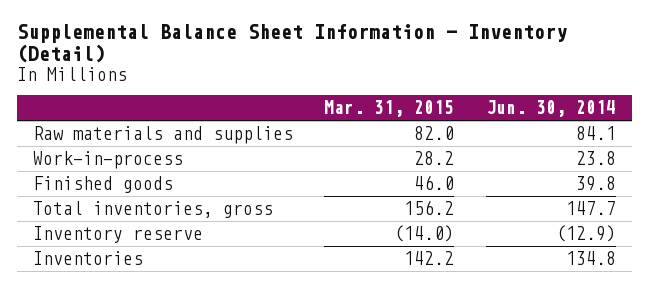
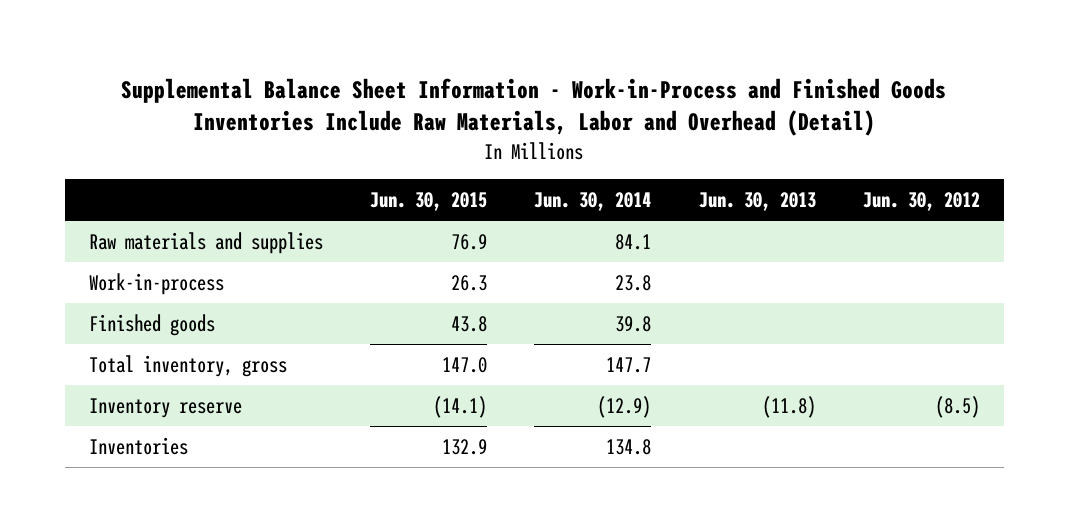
[17,24,568,64] Supplemental Balance Sheet Information - Inventory (Detail) -> [121,77,947,137] Supplemental Balance Sheet Information - Work-in-Process and Finished Goods Inventories Include Raw Materials, Labor and Overhead (Detail)
[324,100,455,118] Mar. 31, 2015 -> none
none -> [370,192,488,212] Jun. 30, 2015
none -> [698,192,816,212] Jun. 30, 2013
none -> [863,192,981,212] Jun. 30, 2012
[32,201,273,219] Total inventories, gross -> [88,354,287,377] Total inventory, gross

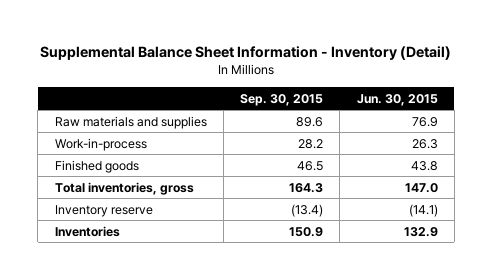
[121,77,947,137] Supplemental Balance Sheet Information - Work-in-Process and Finished Goods Inventories Include Raw Materials, Labor and Overhead (Detail) -> [40,46,452,61] Supplemental Balance Sheet Information - Inventory (Detail)
[534,192,652,212] Jun. 30, 2014 -> none
[698,192,816,212] Jun. 30, 2013 -> none
[863,192,981,212] Jun. 30, 2012 -> none
none -> [240,93,324,106] Sep. 30, 2015
[88,354,287,377] Total inventory, gross -> [54,181,194,195] Total inventories, gross

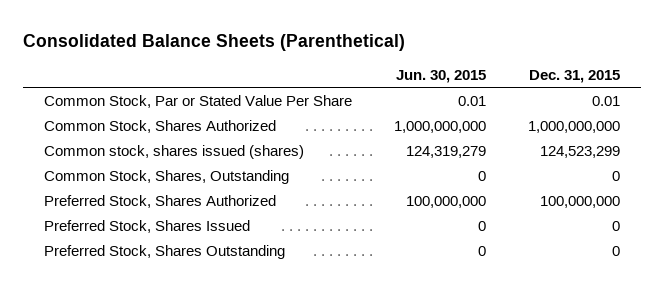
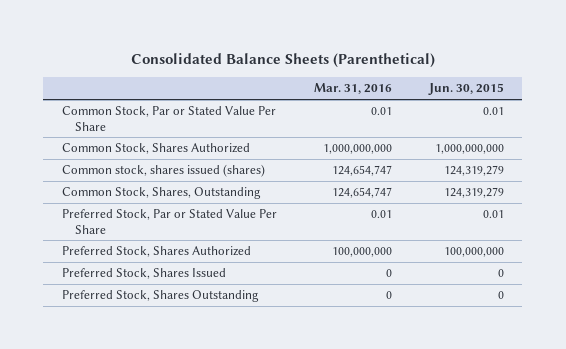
[529,69,621,83] Dec. 31, 2015 -> none
none -> [313,83,392,95] Mar. 31, 2016
[478,170,487,181] 0 -> [443,187,504,199] 124,319,279
none -> [61,209,277,234] Preferred Stock, Par or Stated Value Per Share

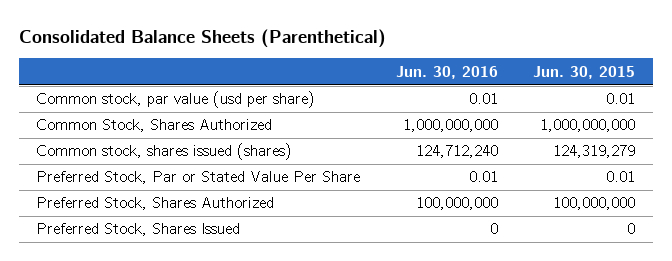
[313,83,392,95] Mar. 31, 2016 -> none
none -> [395,65,498,79] Jun. 30, 2016
[61,106,276,131] Common Stock, Par or Stated Value Per Share -> [36,91,316,109] Common stock, par value (usd per share)
[61,187,261,200] Common Stock, Shares, Outstanding -> none
[61,290,259,303] Preferred Stock, Shares Outstanding -> none

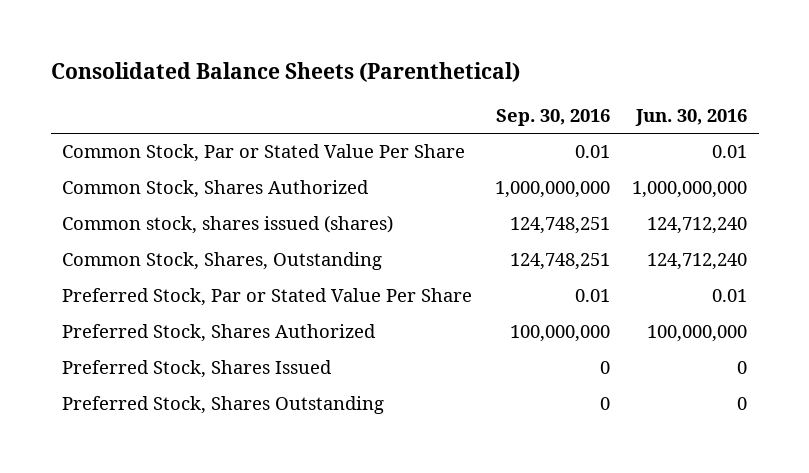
[533,65,636,79] Jun. 30, 2015 -> none
none -> [495,108,610,126] Sep. 30, 2016
[36,91,316,109] Common stock, par value (usd per share) -> [61,144,465,163] Common Stock, Par or Stated Value Per Share
none -> [61,252,382,271] Common Stock, Shares, Outstanding
none -> [61,396,384,415] Preferred Stock, Shares Outstanding

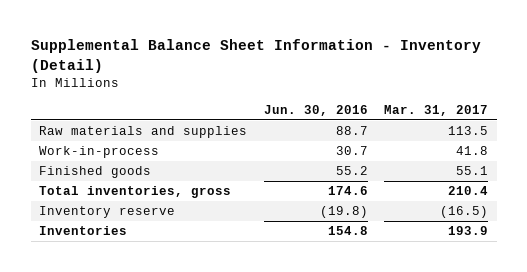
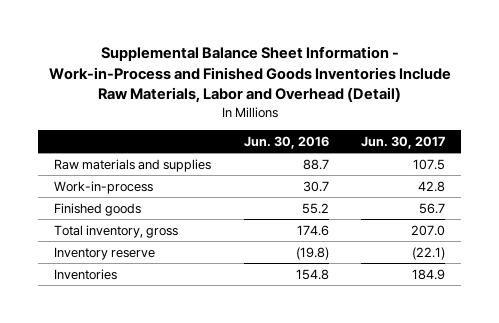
[30,39,481,73] Supplemental Balance Sheet Information - Inventory (Detail) -> [48,46,451,104] Supplemental Balance Sheet Information - Work-in-Process and Finished Goods Inventories Include Raw Materials, Labor and Overhead (Detail)
[384,104,489,116] Mar. 31, 2017 -> none
none -> [360,135,445,149] Jun. 30, 2017
[39,186,232,199] Total inventories, gross -> [54,224,179,238] Total inventory, gross

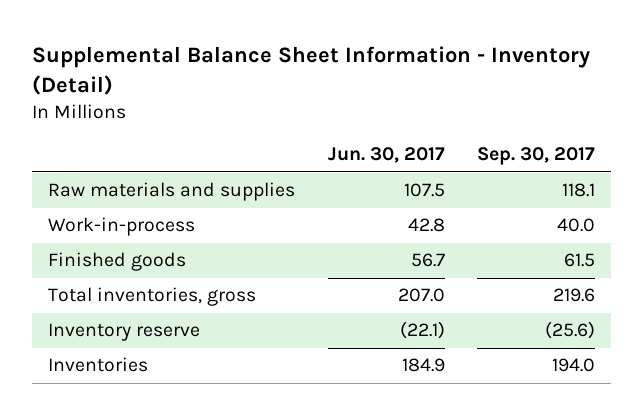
[48,46,451,104] Supplemental Balance Sheet Information - Work-in-Process and Finished Goods Inventories Include Raw Materials, Labor and Overhead (Detail) -> [31,45,590,95] Supplemental Balance Sheet Information - Inventory (Detail)
[243,135,329,149] Jun. 30, 2016 -> none
none -> [477,147,596,166] Sep. 30, 2017
[54,224,179,238] Total inventory, gross -> [48,287,257,307] Total inventories, gross

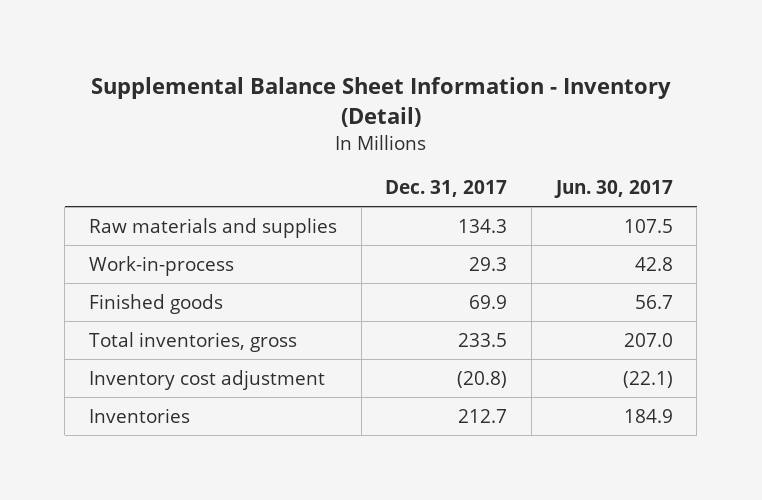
[477,147,596,166] Sep. 30, 2017 -> none
none -> [385,180,508,198] Dec. 31, 2017
[48,323,201,342] Inventory reserve -> [89,369,326,390] Inventory cost adjustment

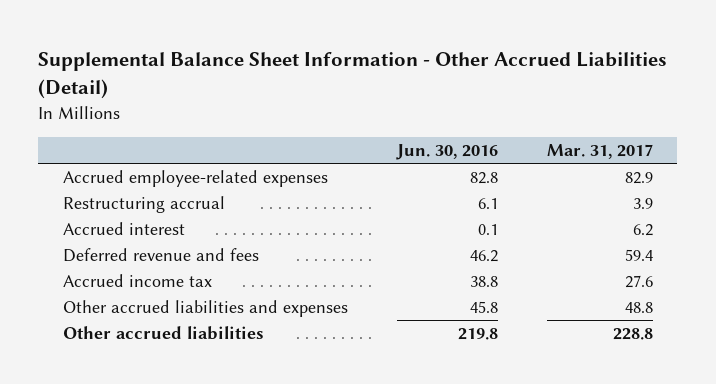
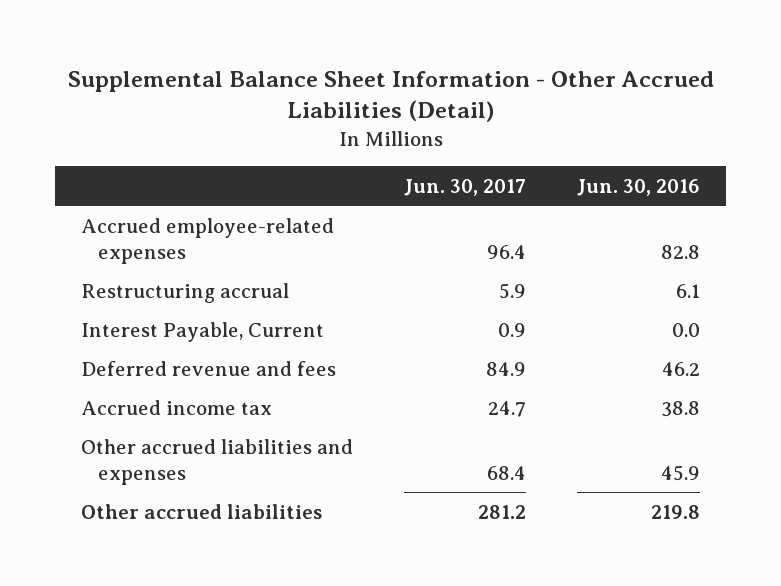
[546,143,653,159] Mar. 31, 2017 -> none
none -> [404,178,527,196] Jun. 30, 2017
[62,221,185,235] Accrued interest -> [81,321,325,342] Interest Payable, Current
[477,223,498,235] 0.1 -> [672,322,701,337] 0.0
[469,300,498,313] 45.8 -> [661,464,701,481] 45.9

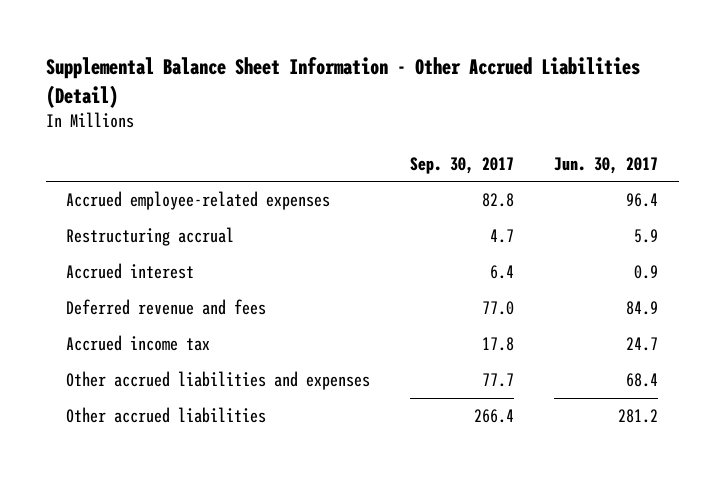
[577,178,701,196] Jun. 30, 2016 -> none
none -> [410,156,515,174] Sep. 30, 2017
[81,321,325,342] Interest Payable, Current -> [66,263,195,280] Accrued interest

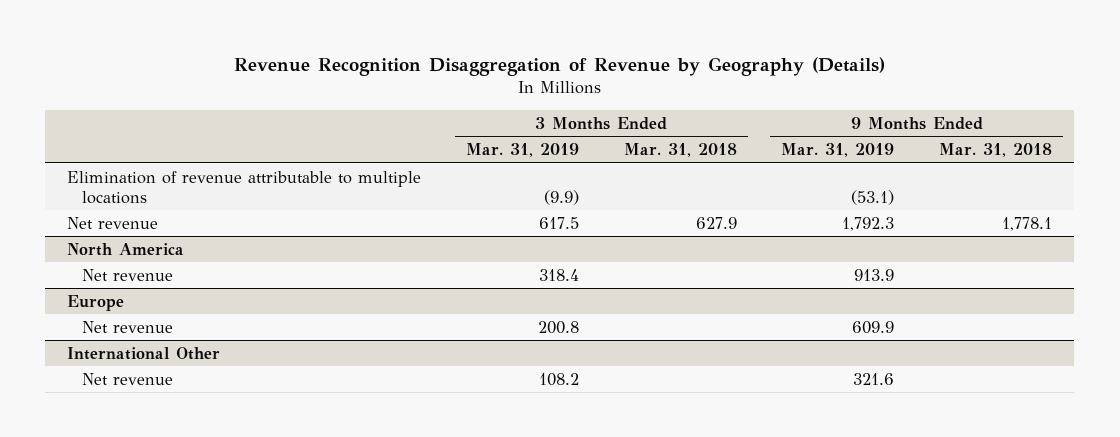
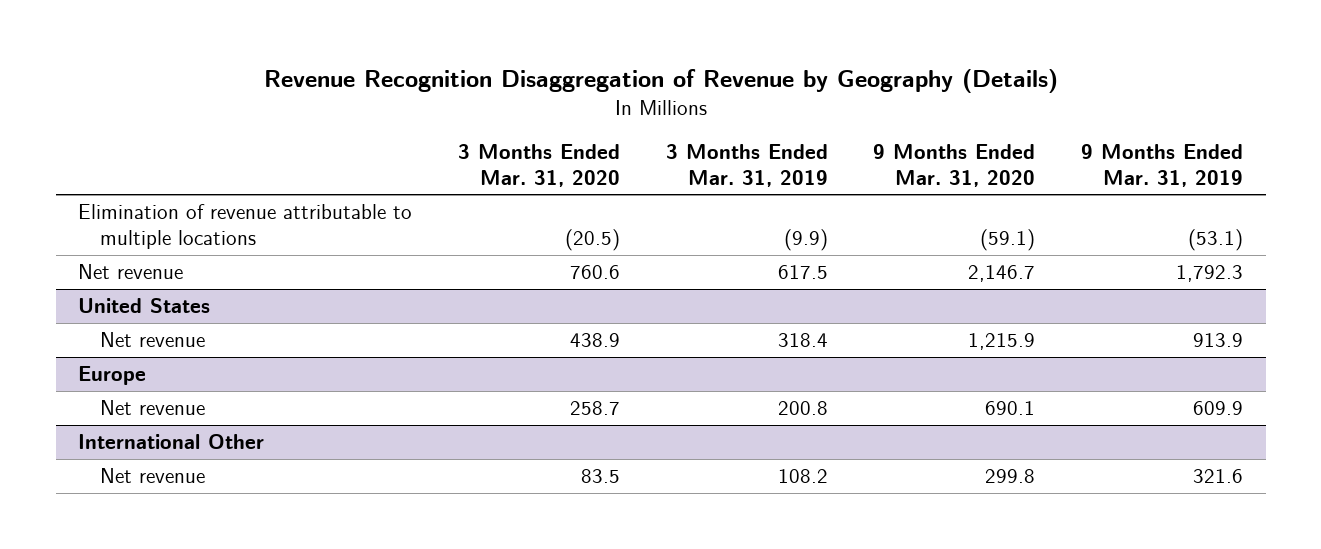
[623,143,737,158] Mar. 31, 2018 -> none
[939,143,1053,158] Mar. 31, 2018 -> none
none -> [458,143,621,187] 3 Months Ended Mar. 31, 2020
none -> [873,143,1036,187] 9 Months Ended Mar. 31, 2020
[67,242,185,256] North America -> [78,297,211,313] United States

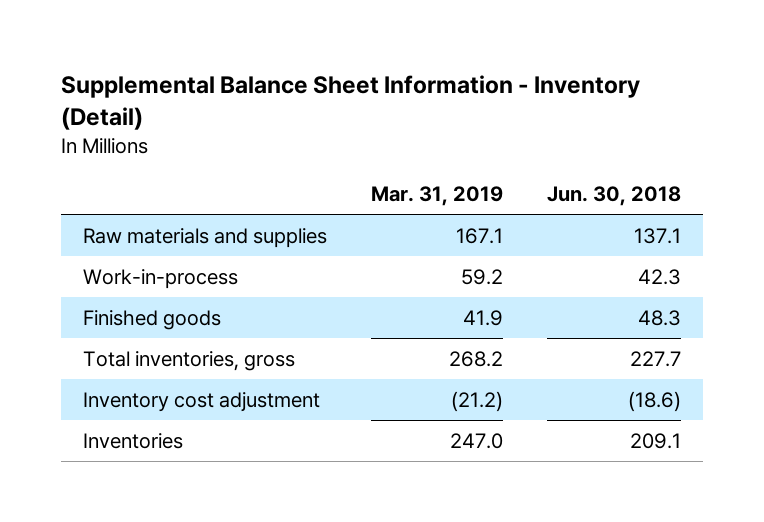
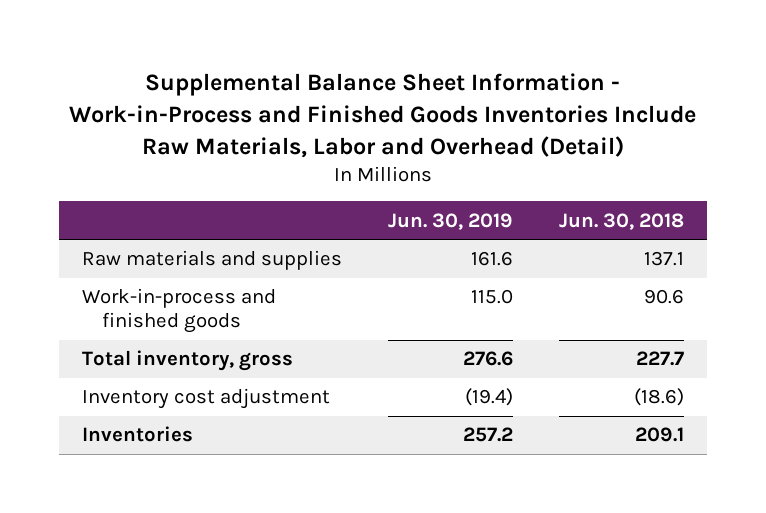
[61,75,641,130] Supplemental Balance Sheet Information - Inventory (Detail) -> [68,73,696,158] Supplemental Balance Sheet Information - Work-in-Process and Finished Goods Inventories Include Raw Materials, Labor and Overhead (Detail)
[371,185,504,206] Mar. 31, 2019 -> none
none -> [387,212,513,230] Jun. 30, 2019
[83,309,222,330] Finished goods -> none
[83,268,239,289] Work-in-process -> [81,288,276,334] Work-in-process and finished goods
[638,268,682,285] 42.3 -> [643,289,684,305] 90.6
[83,350,296,371] Total inventories, gross -> [81,350,293,372] Total inventory, gross

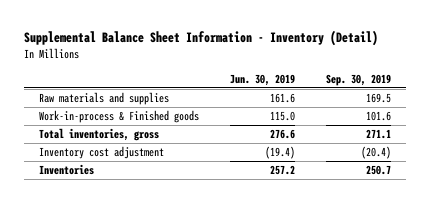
[68,73,696,158] Supplemental Balance Sheet Information - Work-in-Process and Finished Goods Inventories Include Raw Materials, Labor and Overhead (Detail) -> [24,30,379,47] Supplemental Balance Sheet Information - Inventory (Detail)
[558,212,684,230] Jun. 30, 2018 -> none
none -> [325,74,391,87] Sep. 30, 2019
[81,288,276,334] Work-in-process and finished goods -> [39,110,200,124] Work-in-process & Finished goods
[81,350,293,372] Total inventory, gross -> [39,128,160,142] Total inventories, gross

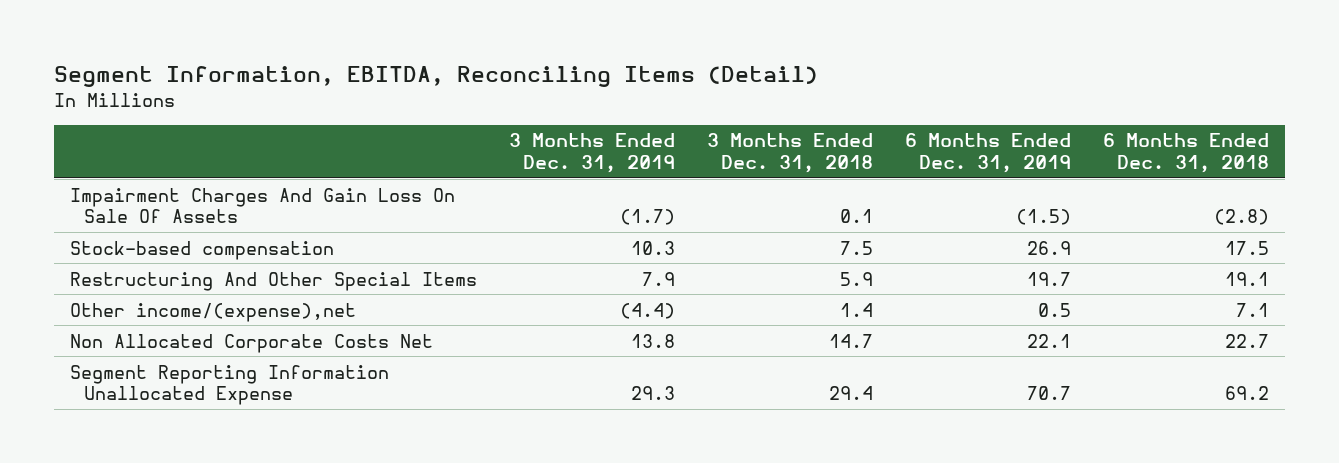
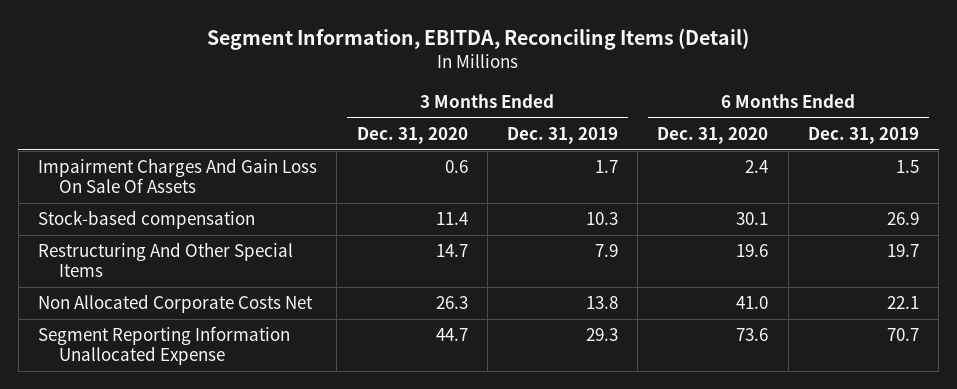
[707,133,874,174] 3 Months Ended Dec. 31, 2018 -> none
[1102,133,1269,174] 6 Months Ended Dec. 31, 2018 -> none
none -> [356,126,468,144] Dec. 31, 2020
none -> [657,126,769,144] Dec. 31, 2020
[620,209,676,226] (1.7) -> [594,160,618,174] 1.7
[1016,209,1072,226] (1.5) -> [895,160,919,174] 1.5
[70,302,357,322] Other income/(expense),net -> none

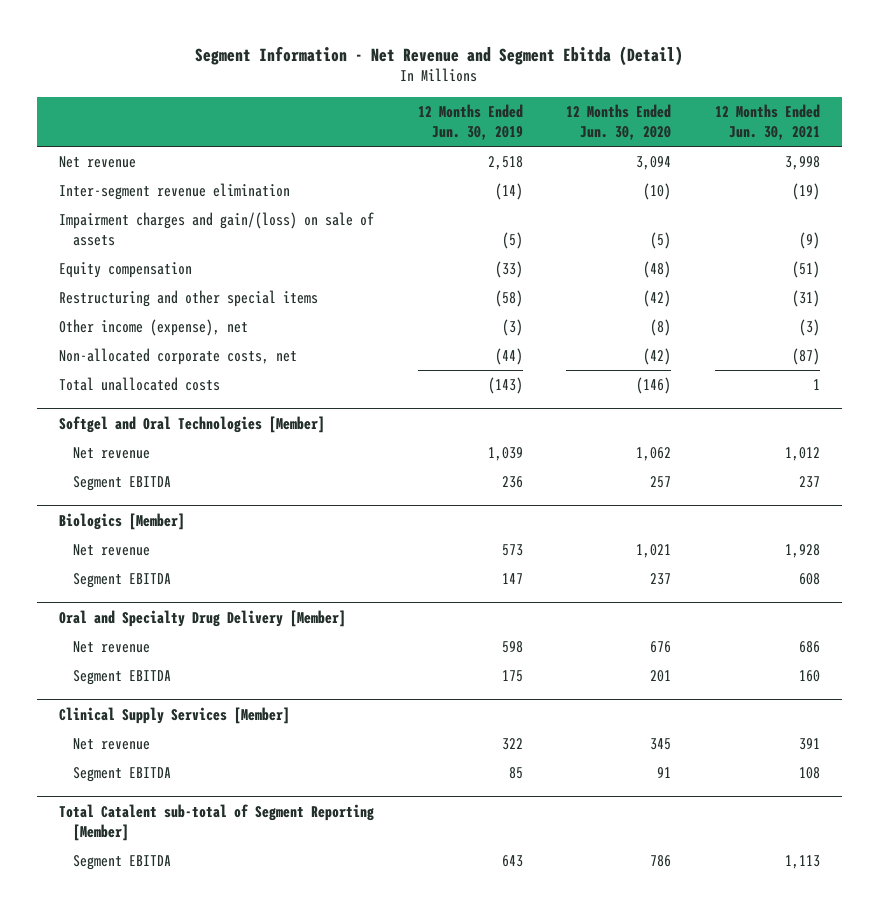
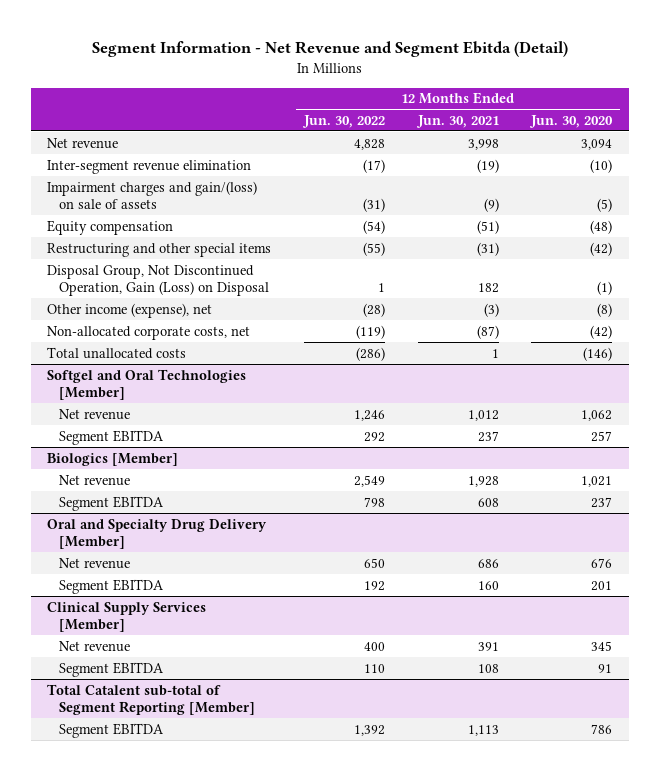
[417,103,523,140] 12 Months Ended Jun. 30, 2019 -> none
none -> [301,114,385,128] Jun. 30, 2022
none -> [47,264,269,297] Disposal Group, Not Discontinued Operation, Gain (Loss) on Disposal

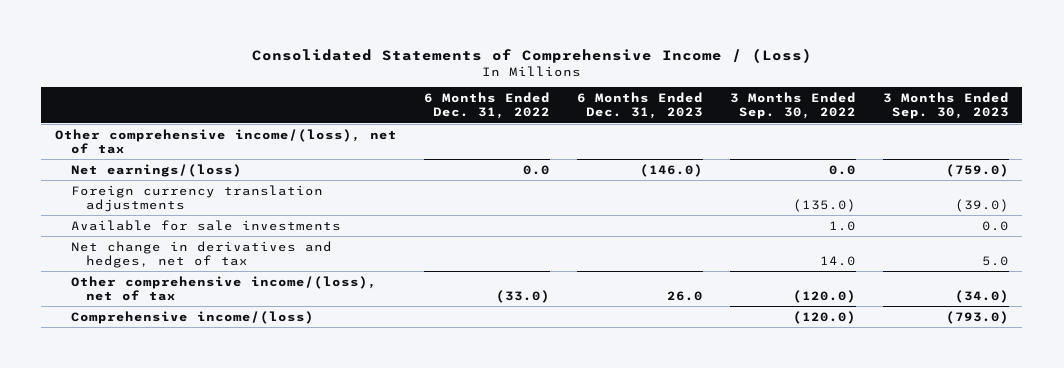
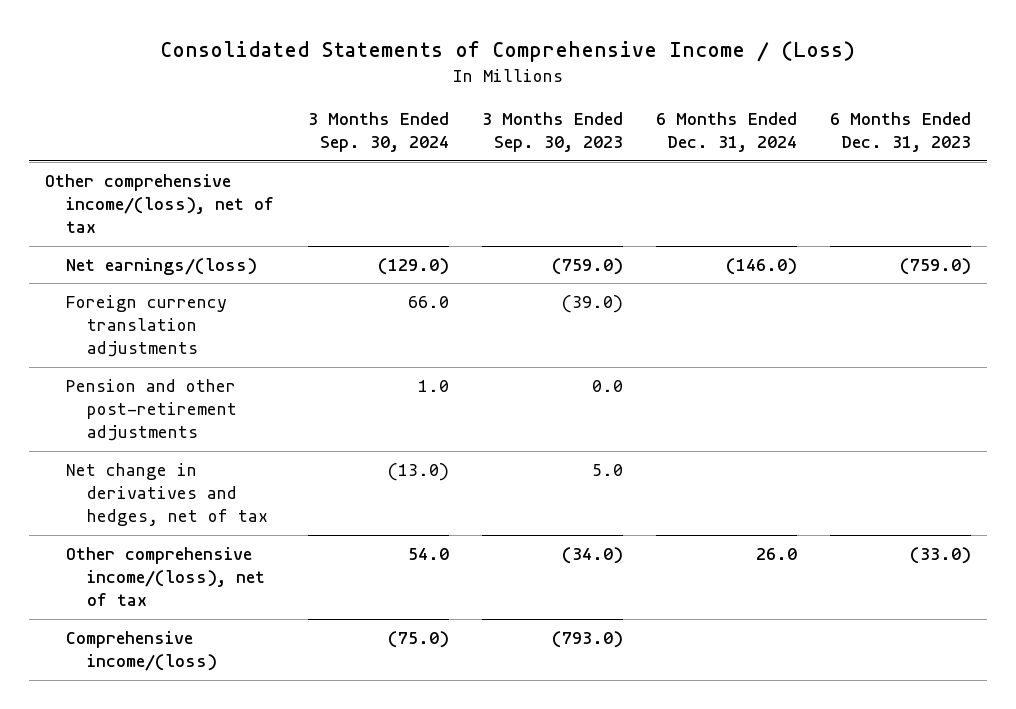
[423,92,550,120] 6 Months Ended Dec. 31, 2022 -> none
[729,92,856,120] 3 Months Ended Sep. 30, 2022 -> none
none -> [307,111,449,153] 3 Months Ended Sep. 30, 2024
none -> [655,111,797,153] 6 Months Ended Dec. 31, 2024
[639,163,703,177] (146.0) -> [899,257,971,275] (759.0)
[70,219,341,231] Available for sale investments -> none
none -> [66,378,238,442] Pension and other post-retirement adjustments
[666,290,703,301] 26.0 -> [909,546,971,564] (33.0)

